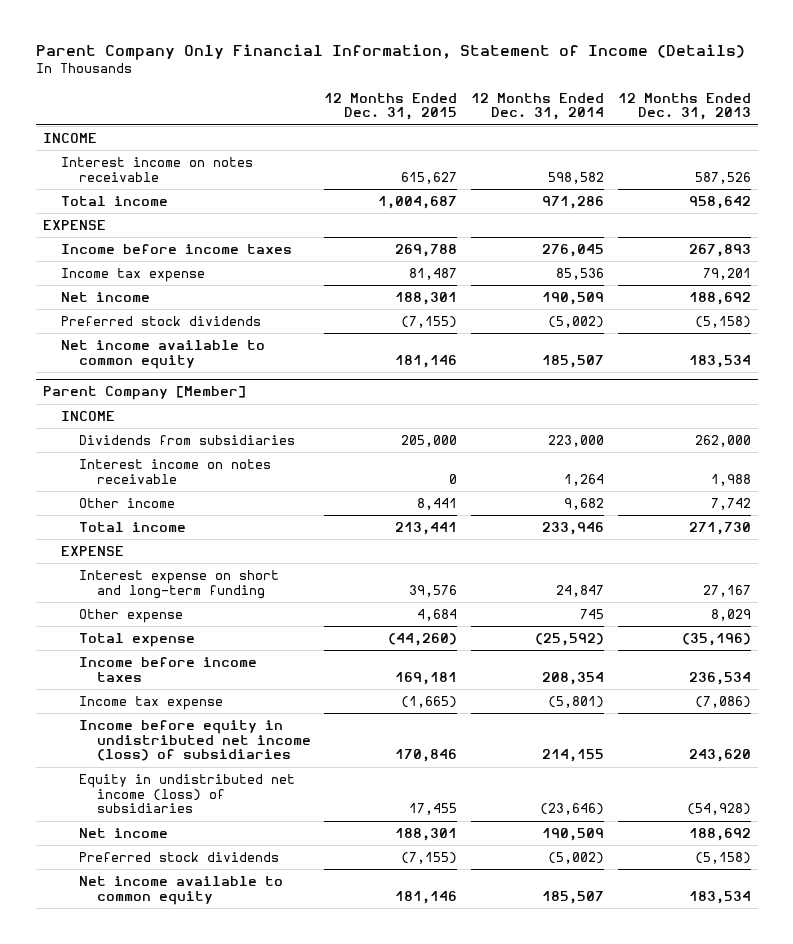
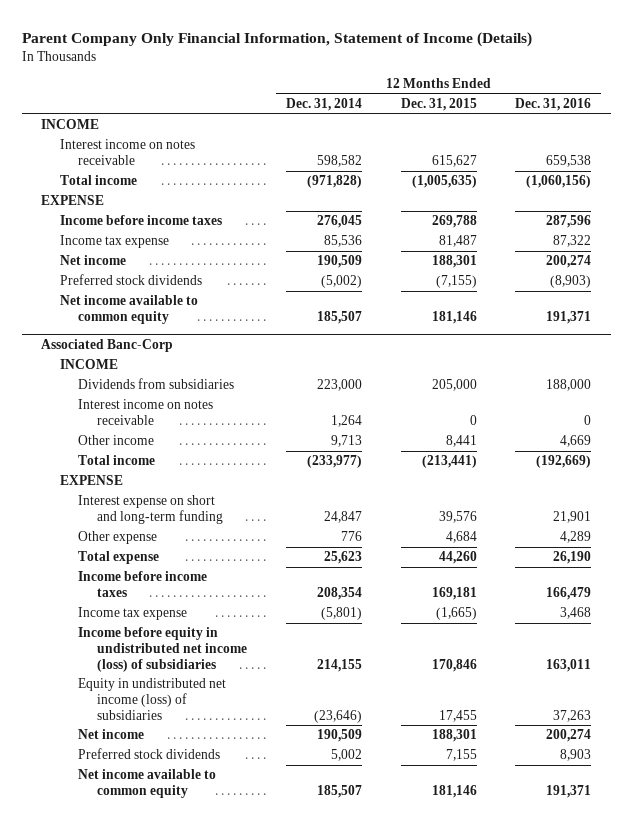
[617,92,751,121] 12 Months Ended Dec. 31, 2013 -> none
none -> [515,98,592,112] Dec. 31, 2016
[378,196,458,210] 1,004,687 -> [411,175,477,189] (1,005,635)
[542,196,605,210] 971,286 -> [306,175,362,189] (971,828)
[42,386,246,401] Parent Company [Member] -> [41,339,174,353] Associated Banc-Corp
[564,498,605,511] 9,682 -> [330,435,362,448] 9,713
[395,522,458,536] 213,441 -> [421,455,477,469] (213,441)
[542,522,605,536] 233,946 -> [306,455,362,469] (233,977)
[580,609,605,620] 745 -> [340,531,362,542] 776
[388,633,458,647] (44,260) -> [438,551,477,565] 44,260
[535,633,605,647] (25,592) -> [323,551,362,565] 25,623
[401,852,458,865] (7,155) -> [445,749,477,762] 7,155
[548,852,605,865] (5,002) -> [330,749,362,762] 5,002

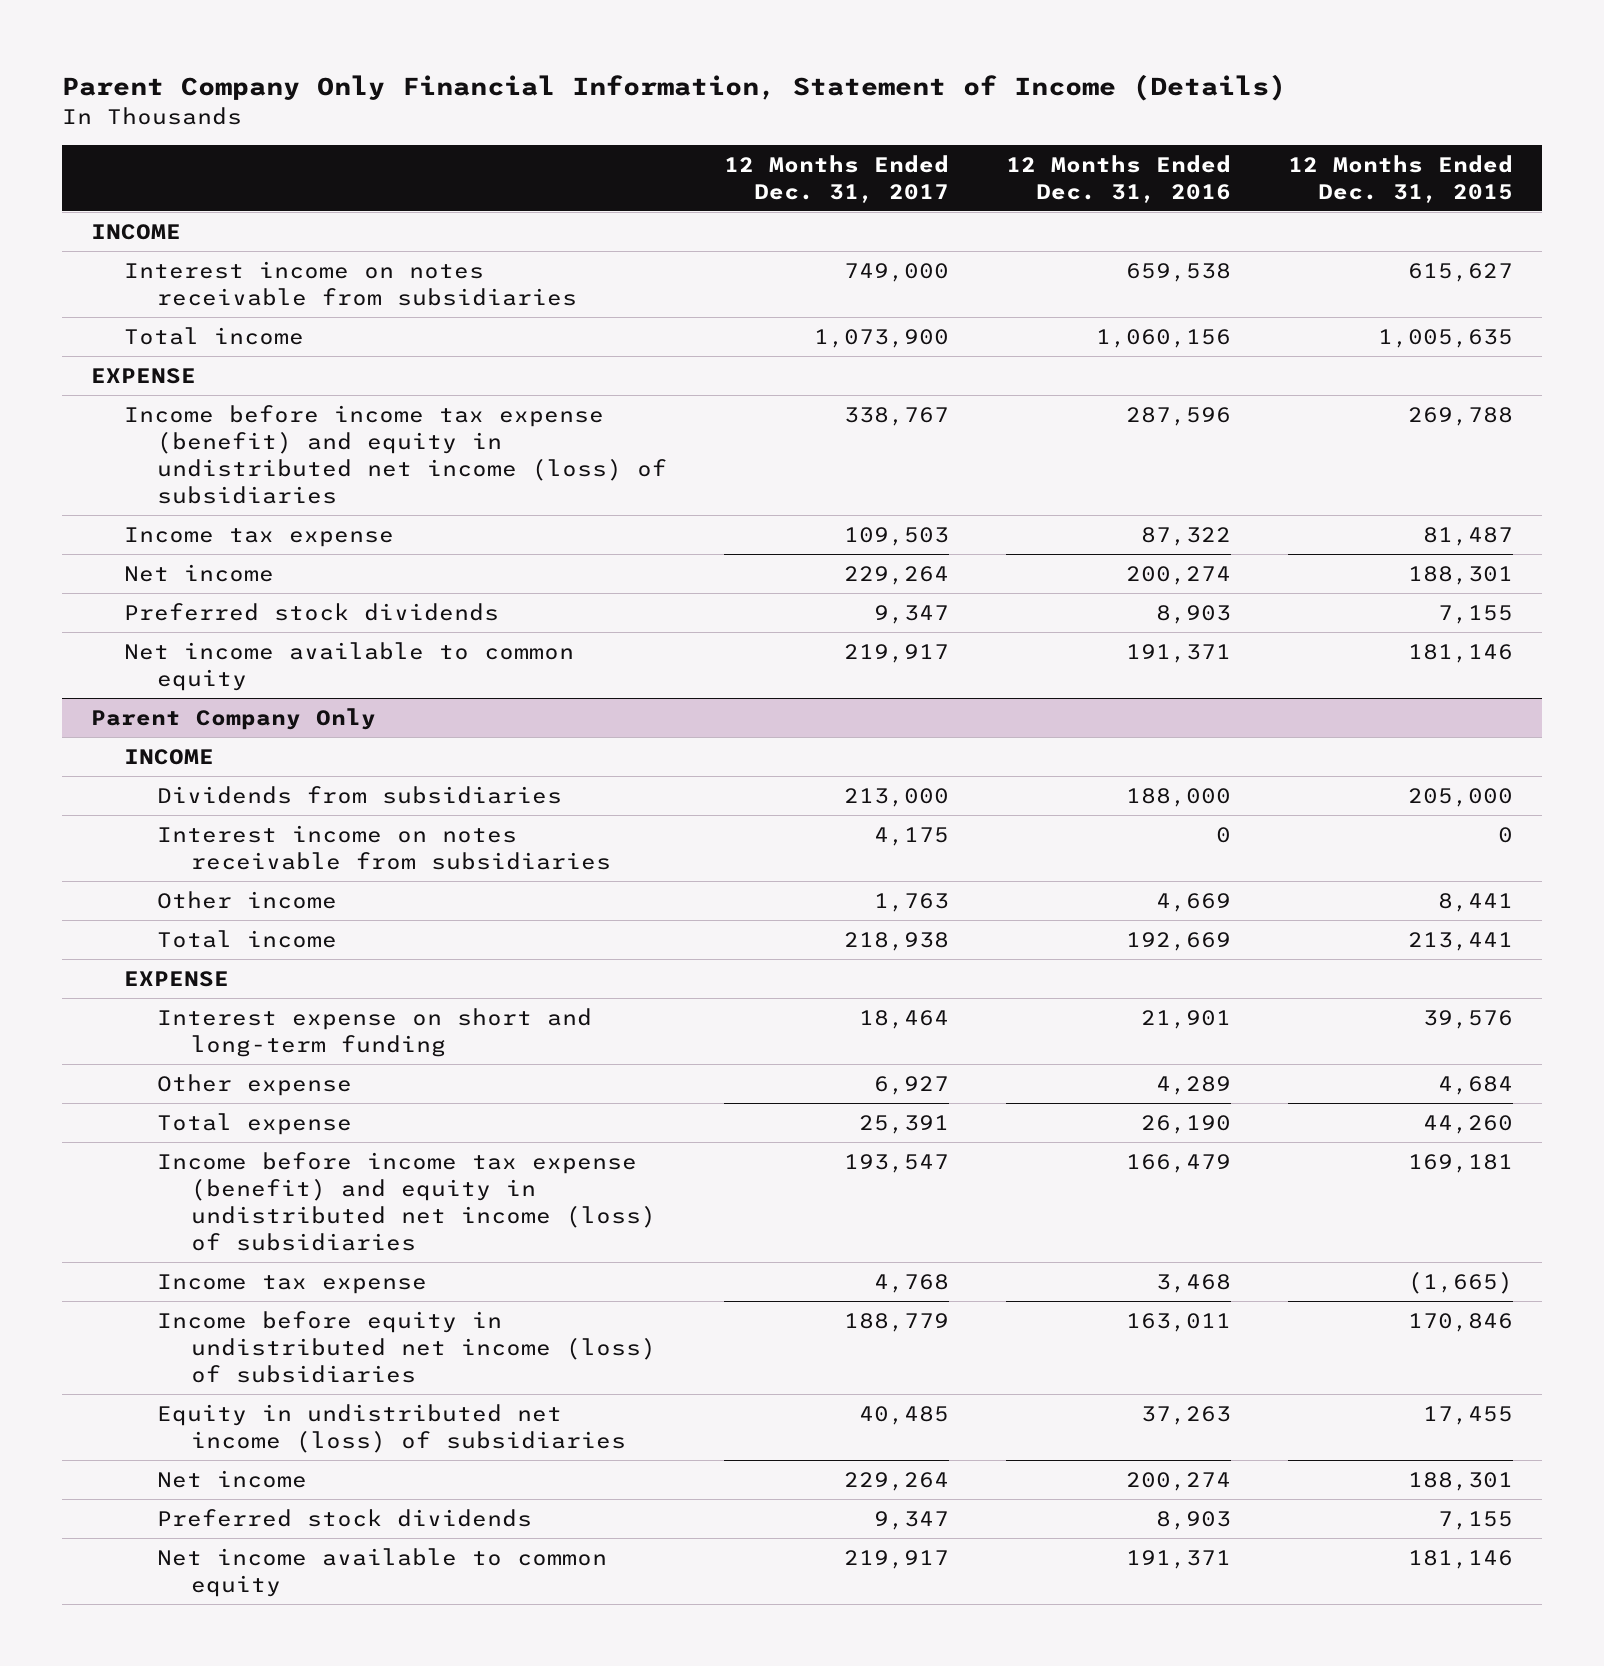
[285,98,362,112] Dec. 31, 2014 -> none
none -> [724,154,950,203] 12 Months Ended Dec. 31, 2017
[59,139,195,166] Interest income on notes receivable -> [124,260,578,306] Interest income on notes receivable from subsidiaries
[411,175,477,189] (1,005,635) -> [1378,328,1514,348] 1,005,635
[526,175,592,189] (1,060,156) -> [1096,328,1232,348] 1,060,156
[59,215,222,226] Income before income taxes -> [124,404,668,505] Income before income tax expense (benefit) and equity in undistributed net income (loss) of subsidiaries
[435,275,477,289] (7,155) -> [1438,604,1514,624] 7,155
[550,275,592,289] (8,903) -> [1156,604,1232,624] 8,903
[41,339,174,353] Associated Banc-Corp -> none
none -> [90,707,376,730] Parent Company Only
[78,399,214,426] Interest income on notes receivable -> [157,824,611,870] Interest income on notes receivable from subsidiaries
[421,455,477,469] (213,441) -> [1408,931,1514,951] 213,441
[536,455,592,469] (192,669) -> [1126,931,1232,951] 192,669
[78,571,208,598] Income before income taxes -> [157,1151,656,1252] Income before income tax expense (benefit) and equity in undistributed net income (loss) of subsidiaries

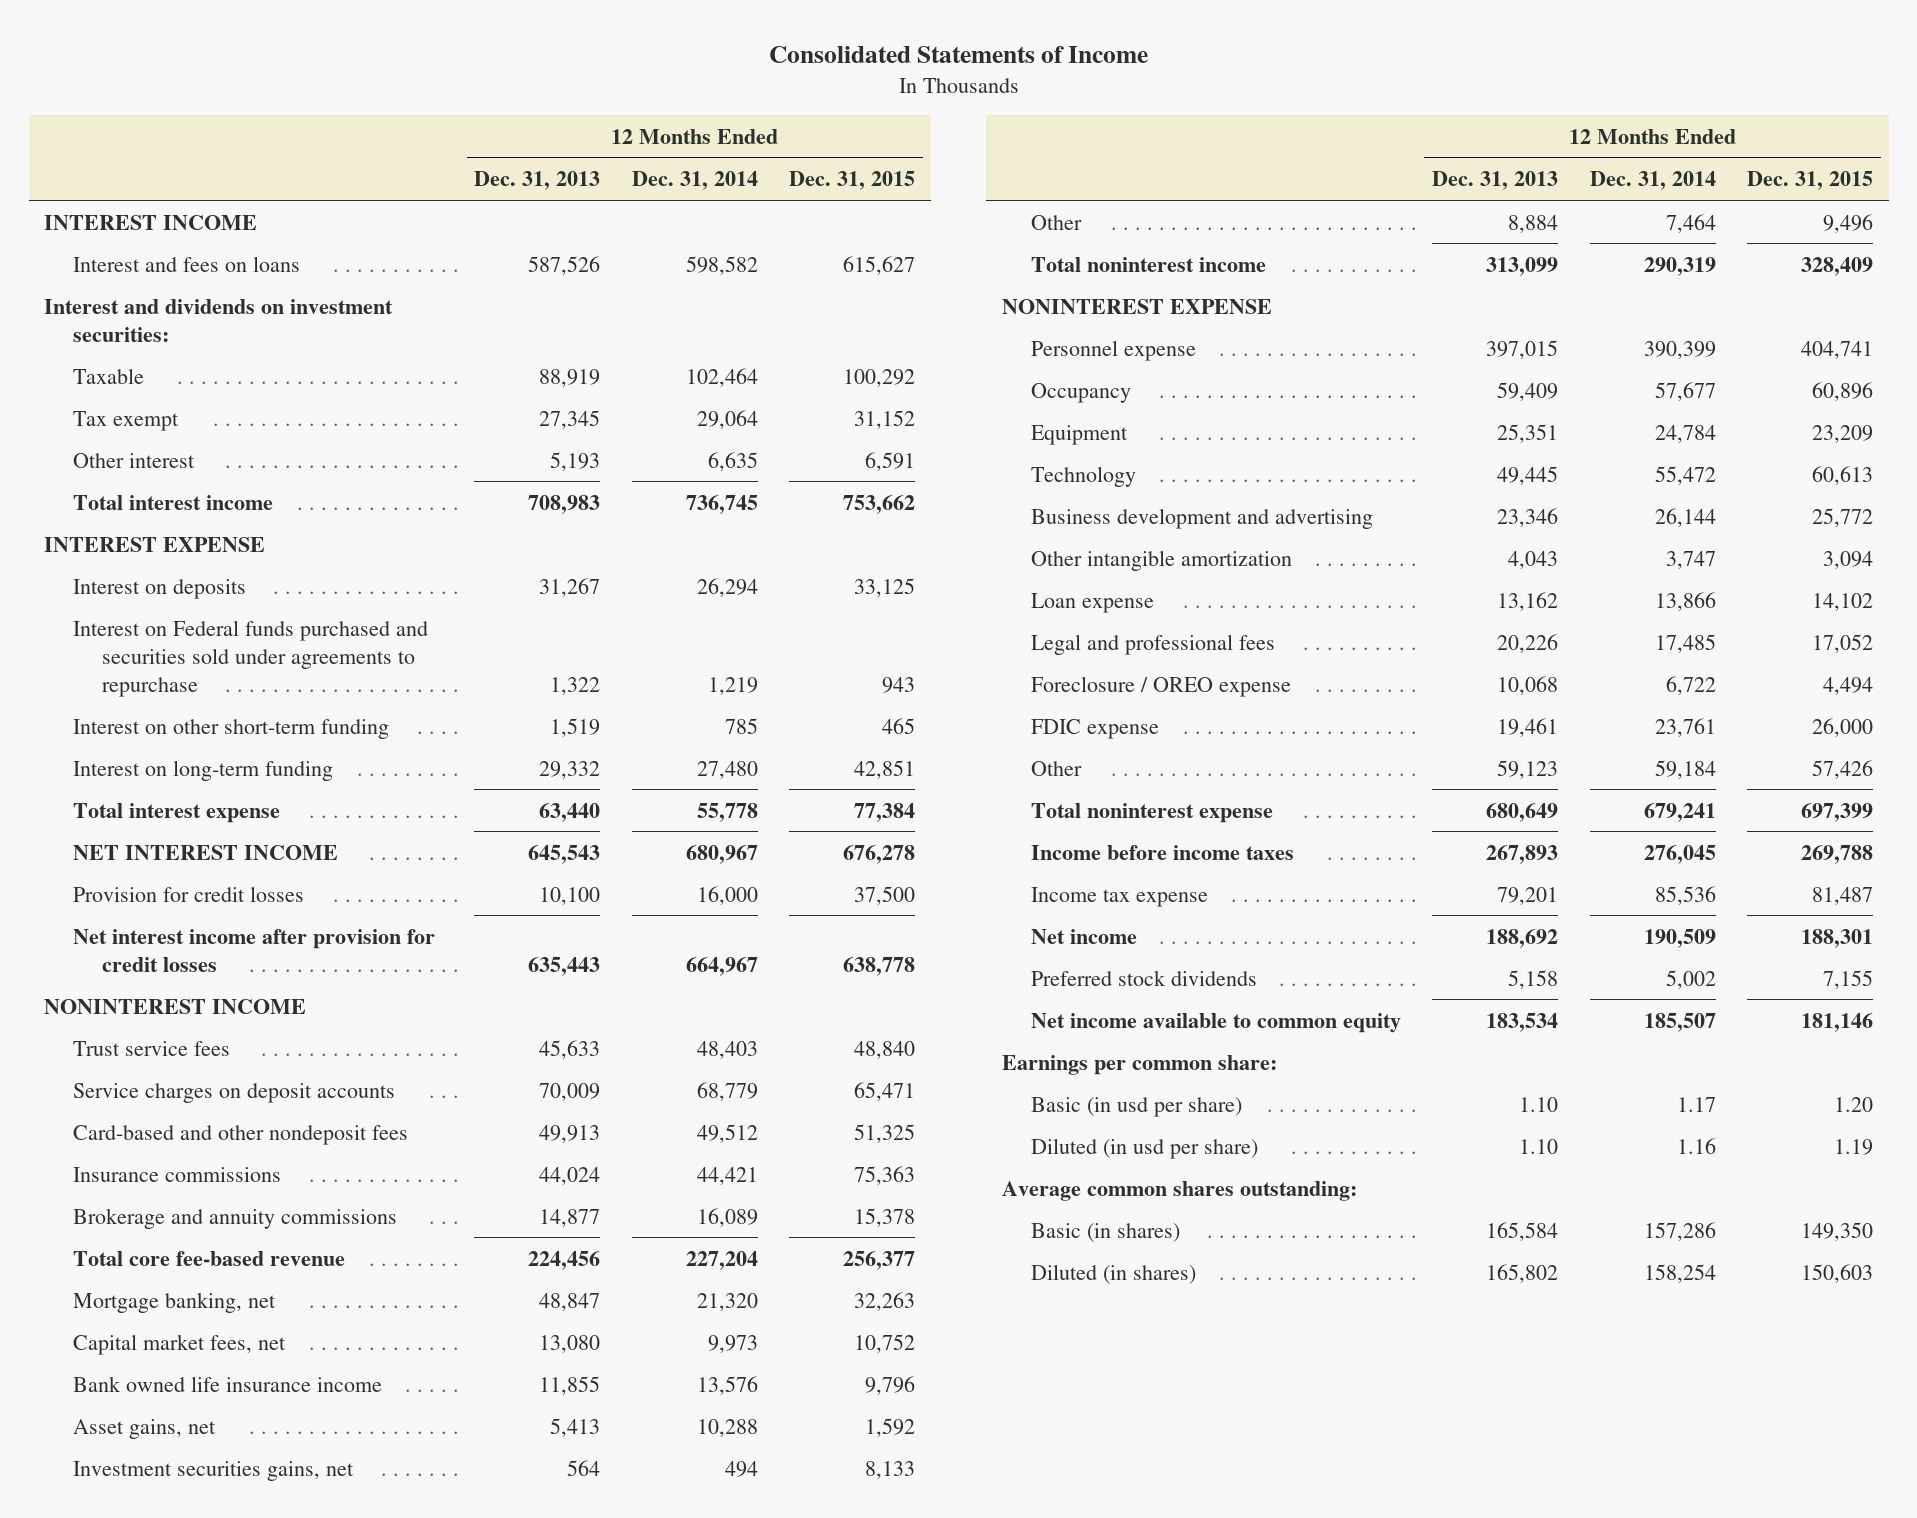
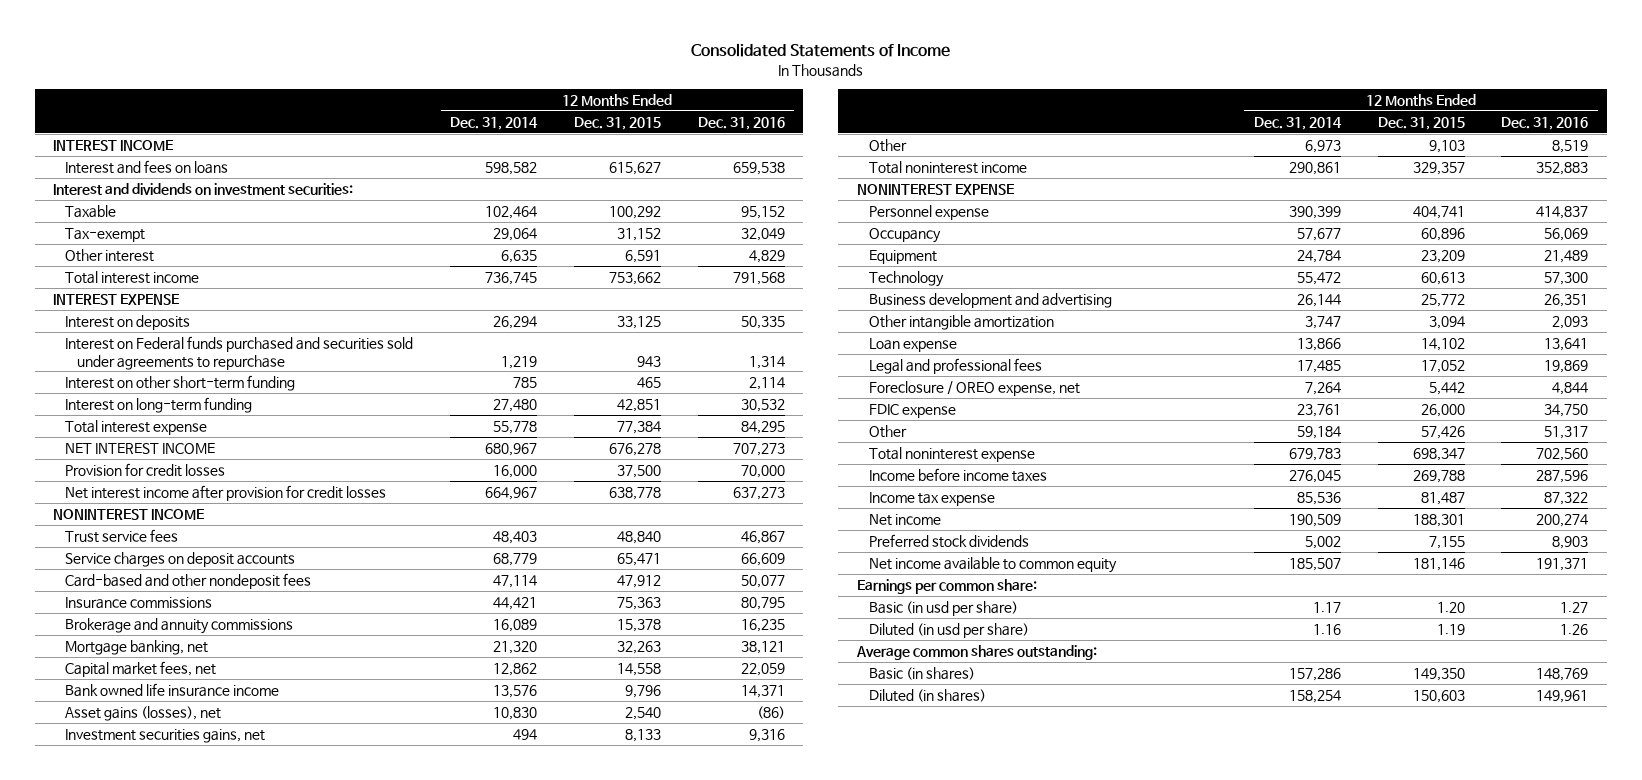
[474,171,601,191] Dec. 31, 2013 -> none
none -> [697,116,785,130] Dec. 31, 2016
[73,410,180,431] Tax exempt -> [65,227,146,242] Tax-exempt
[696,1123,758,1143] 49,512 -> [493,574,538,588] 47,114
[854,1123,916,1143] 51,325 -> [616,574,661,588] 47,912
[73,1250,346,1266] Total core fee-based revenue -> none
[707,1334,758,1353] 9,973 -> [493,662,538,676] 12,862
[854,1333,916,1353] 10,752 -> [616,662,661,676] 14,558
[73,1418,217,1439] Asset gains, net -> [65,705,222,721] Asset gains (losses), net
[696,1418,758,1437] 10,288 -> [493,706,538,720] 10,830
[865,1417,916,1437] 1,592 -> [624,706,661,720] 2,540
[1665,213,1716,233] 7,464 -> [1304,139,1341,153] 6,973
[1823,213,1874,233] 9,496 -> [1428,139,1465,153] 9,103
[1643,256,1716,276] 290,319 -> [1288,161,1341,175] 290,861
[1801,256,1874,276] 328,409 -> [1412,161,1465,175] 329,357
[1030,675,1291,697] Foreclosure / OREO expense -> [868,380,1080,396] Foreclosure / OREO expense, net
[1665,675,1716,695] 6,722 -> [1304,381,1341,395] 7,264
[1823,676,1874,695] 4,494 -> [1428,381,1465,395] 5,442
[1643,802,1716,822] 679,241 -> [1288,447,1341,461] 679,783
[1801,802,1874,822] 697,399 -> [1412,447,1465,461] 698,347

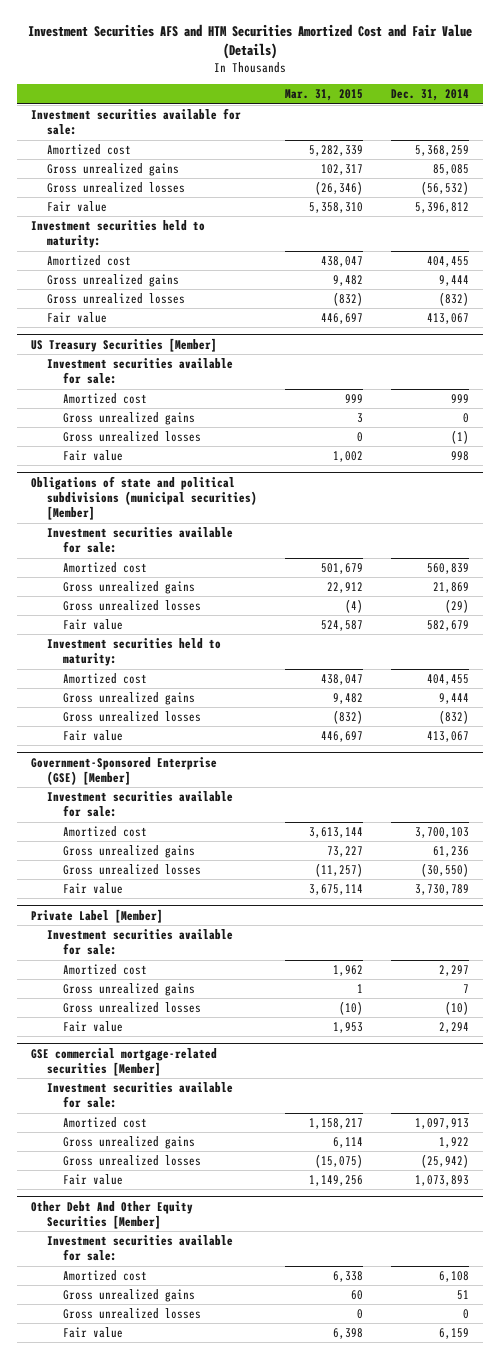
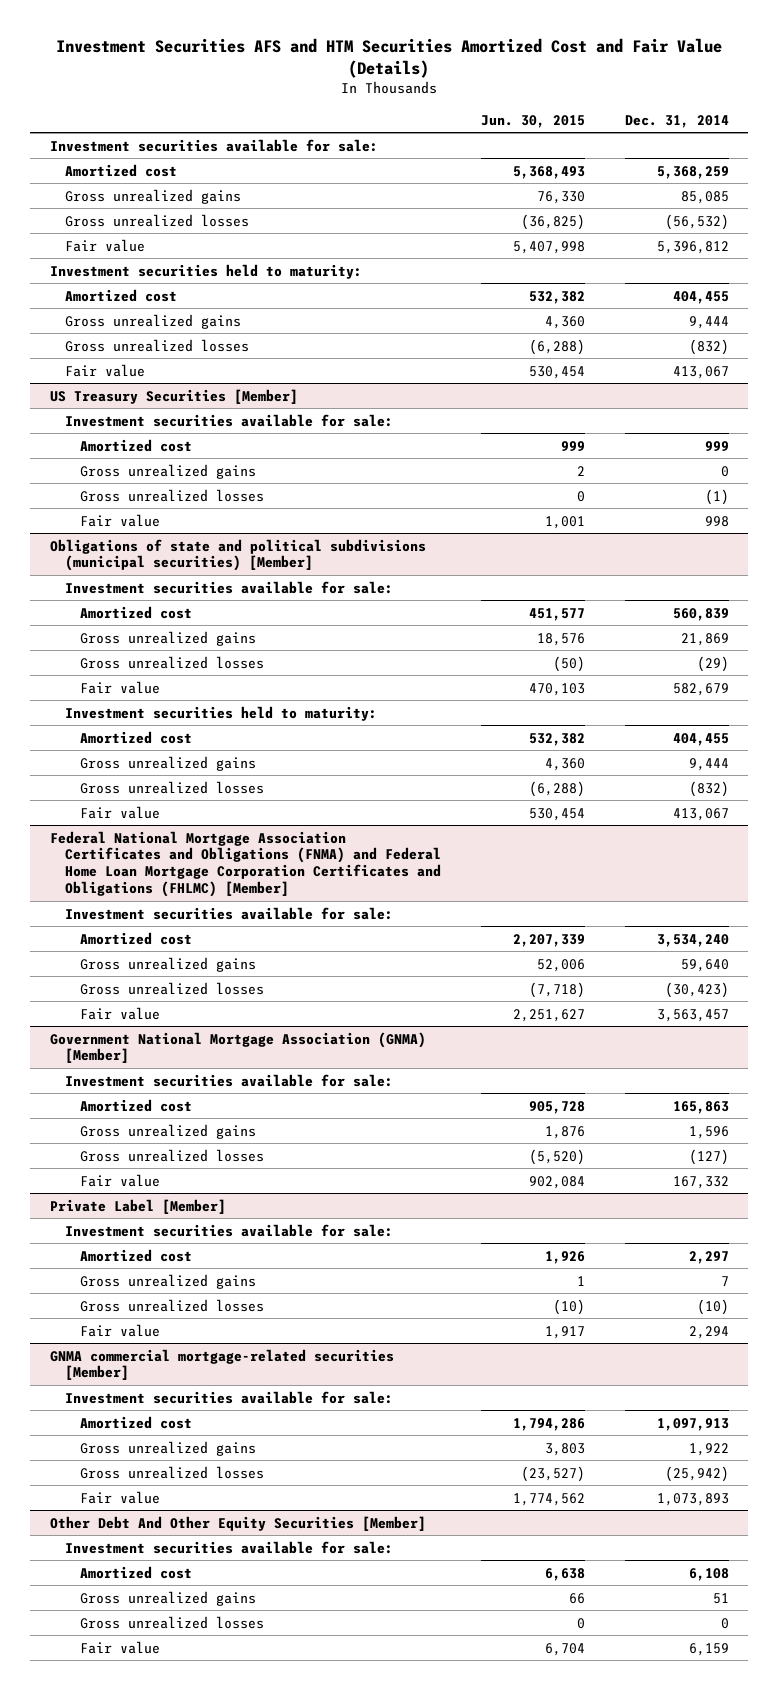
[285,89,364,102] Mar. 31, 2015 -> none
none -> [480,114,585,128] Jun. 30, 2015
[31,756,218,785] Government-Sponsored Enterprise (GSE) [Member] -> none
none -> [50,830,441,898] Federal National Mortgage Association Certificates and Obligations (FNMA) and Federal Home Loan Mortgage Corporation Certificates and Obligations (FHLMC) [Member]
[415,827,470,839] 3,700,103 -> [656,933,729,947] 3,534,240
[433,846,470,858] 61,236 -> [680,958,729,972] 59,640
[421,863,470,878] (30,550) -> [664,981,729,998] (30,423)
[415,884,470,896] 3,730,789 -> [656,1008,729,1022] 3,563,457
none -> [50,1031,427,1064] Government National Mortgage Association (GNMA) [Member]
none -> [64,1073,393,1087] Investment securities available for sale:
none -> [79,1098,192,1112] Amortized cost
none -> [79,1123,256,1139] Gross unrealized gains
none -> [79,1148,264,1162] Gross unrealized losses
none -> [79,1173,160,1187] Fair value
[31,1047,218,1076] GSE commercial mortgage-related securities [Member] -> [50,1348,395,1381] GNMA commercial mortgage-related securities [Member]

